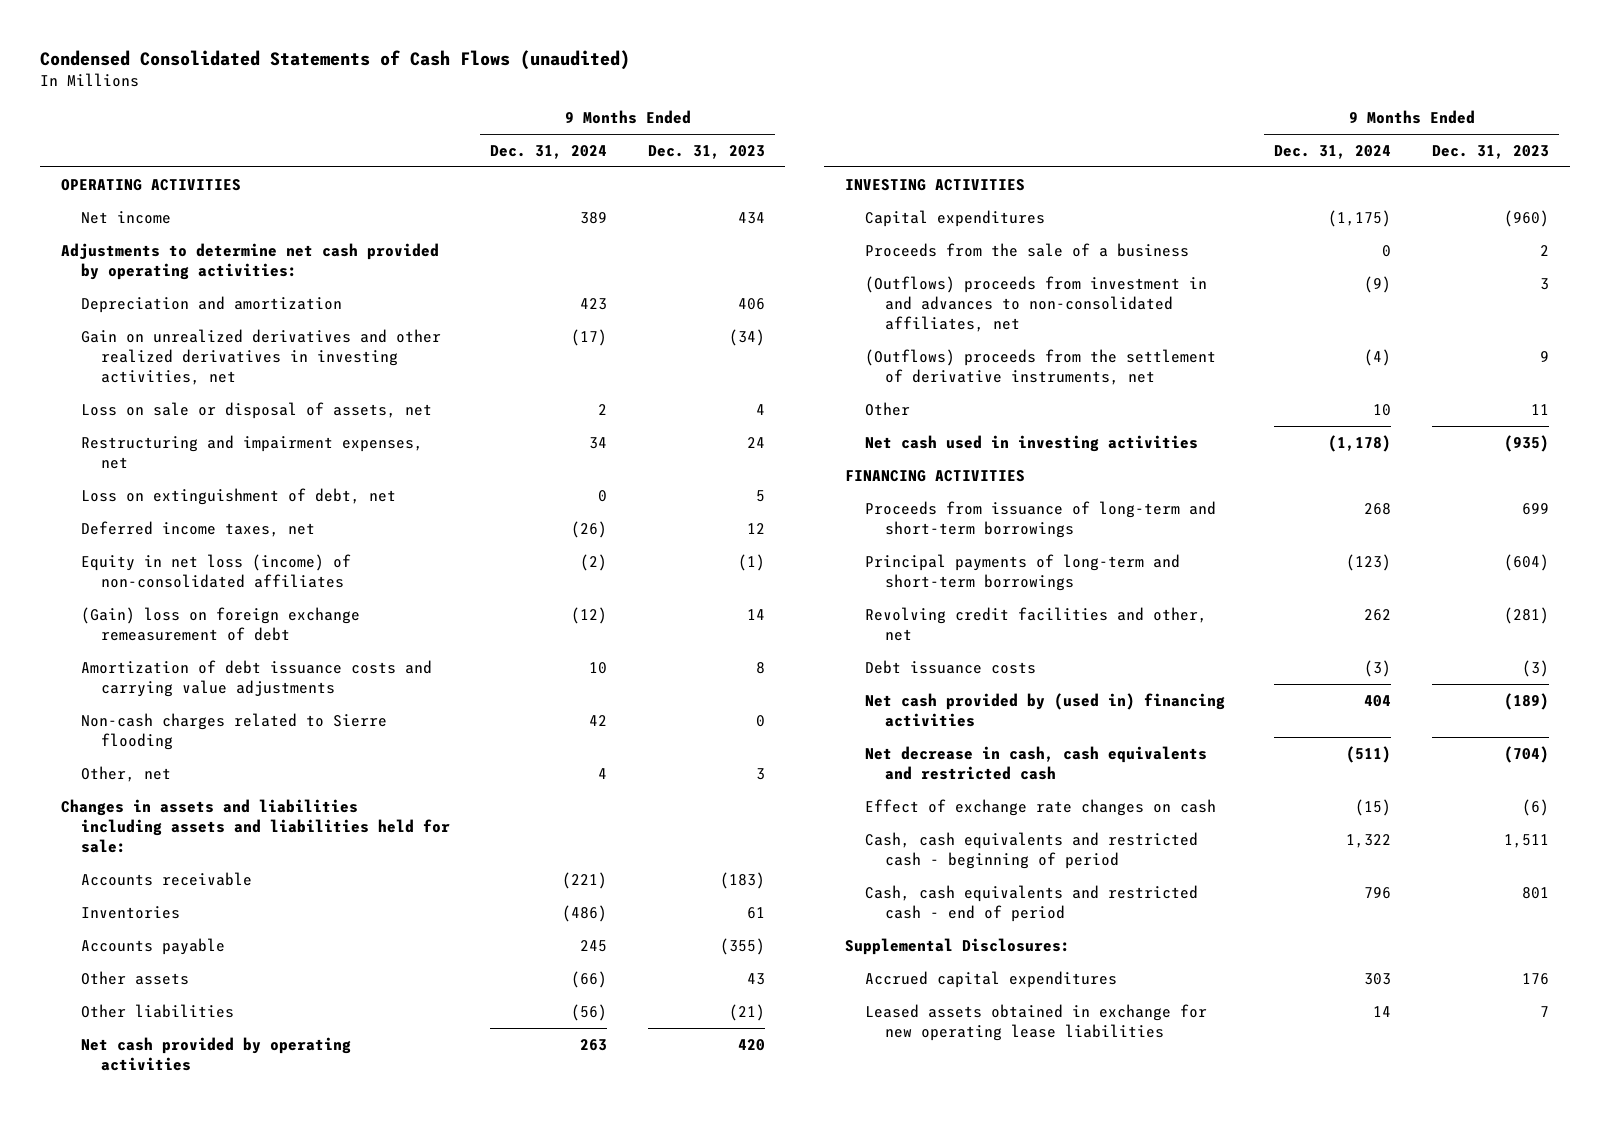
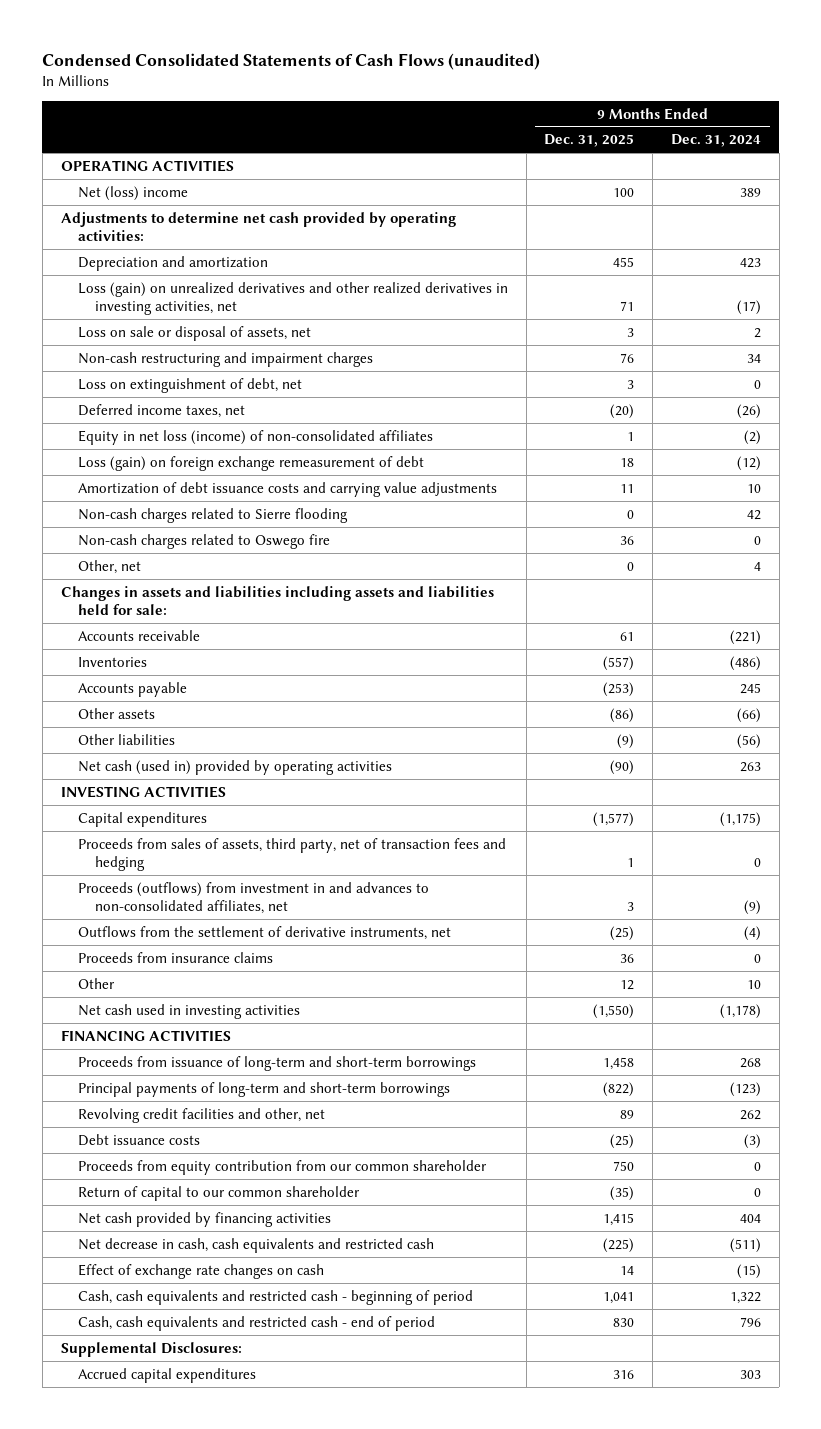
[648,144,766,159] Dec. 31, 2023 -> none
none -> [544,134,635,148] Dec. 31, 2025
[80,210,171,224] Net income -> [77,185,188,201] Net (loss) income
[80,328,441,386] Gain on unrealized derivatives and other realized derivatives in investing activities, net -> [77,281,508,315] Loss (gain) on unrealized derivatives and other realized derivatives in investing activities, net
[80,434,423,470] Restructuring and impairment expenses, net -> [77,351,373,367] Non-cash restructuring and impairment charges
[80,606,360,642] (Gain) loss on foreign exchange remeasurement of debt -> [77,455,424,471] Loss (gain) on foreign exchange remeasurement of debt
none -> [77,533,330,549] Non-cash charges related to Oswego fire
[80,1036,351,1072] Net cash provided by operating activities -> [77,759,392,775] Net cash (used in) provided by operating activities
[864,242,1189,257] Proceeds from the sale of a business -> none
none -> [77,837,506,871] Proceeds from sales of assets, third party, net of transaction fees and hedging
[864,275,1207,333] (Outflows) proceeds from investment in and advances to non-consolidated affiliates, net -> [77,881,429,914] Proceeds (outflows) from investment in and advances to non-consolidated affiliates, net
[864,348,1216,386] (Outflows) proceeds from the settlement of derivative instruments, net -> [77,925,451,940] Outflows from the settlement of derivative instruments, net
none -> [77,951,273,963] Proceeds from insurance claims
none -> [77,1159,487,1175] Proceeds from equity contribution from our common shareholder
none -> [77,1185,360,1201] Return of capital to our common shareholder
[864,692,1225,728] Net cash provided by (used in) financing activities -> [77,1211,331,1227] Net cash provided by financing activities
[864,1003,1207,1042] Leased assets obtained in exchange for new operating lease liabilities -> none

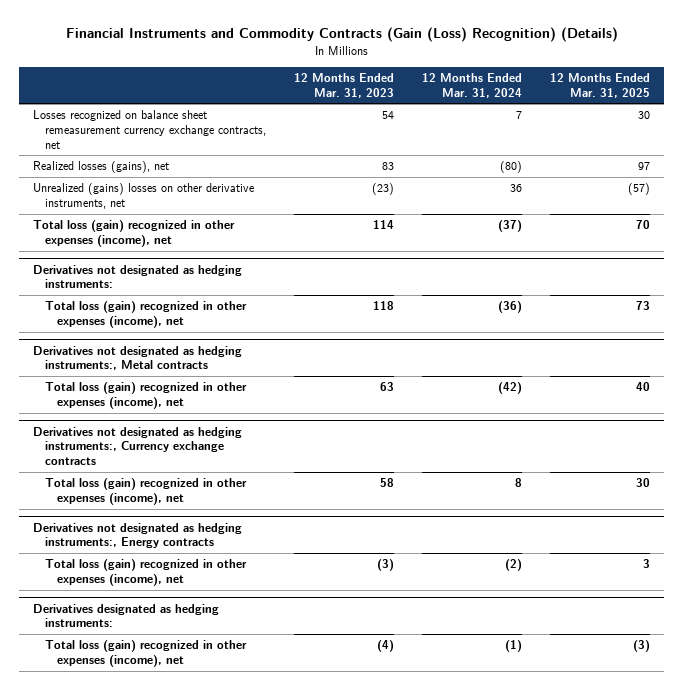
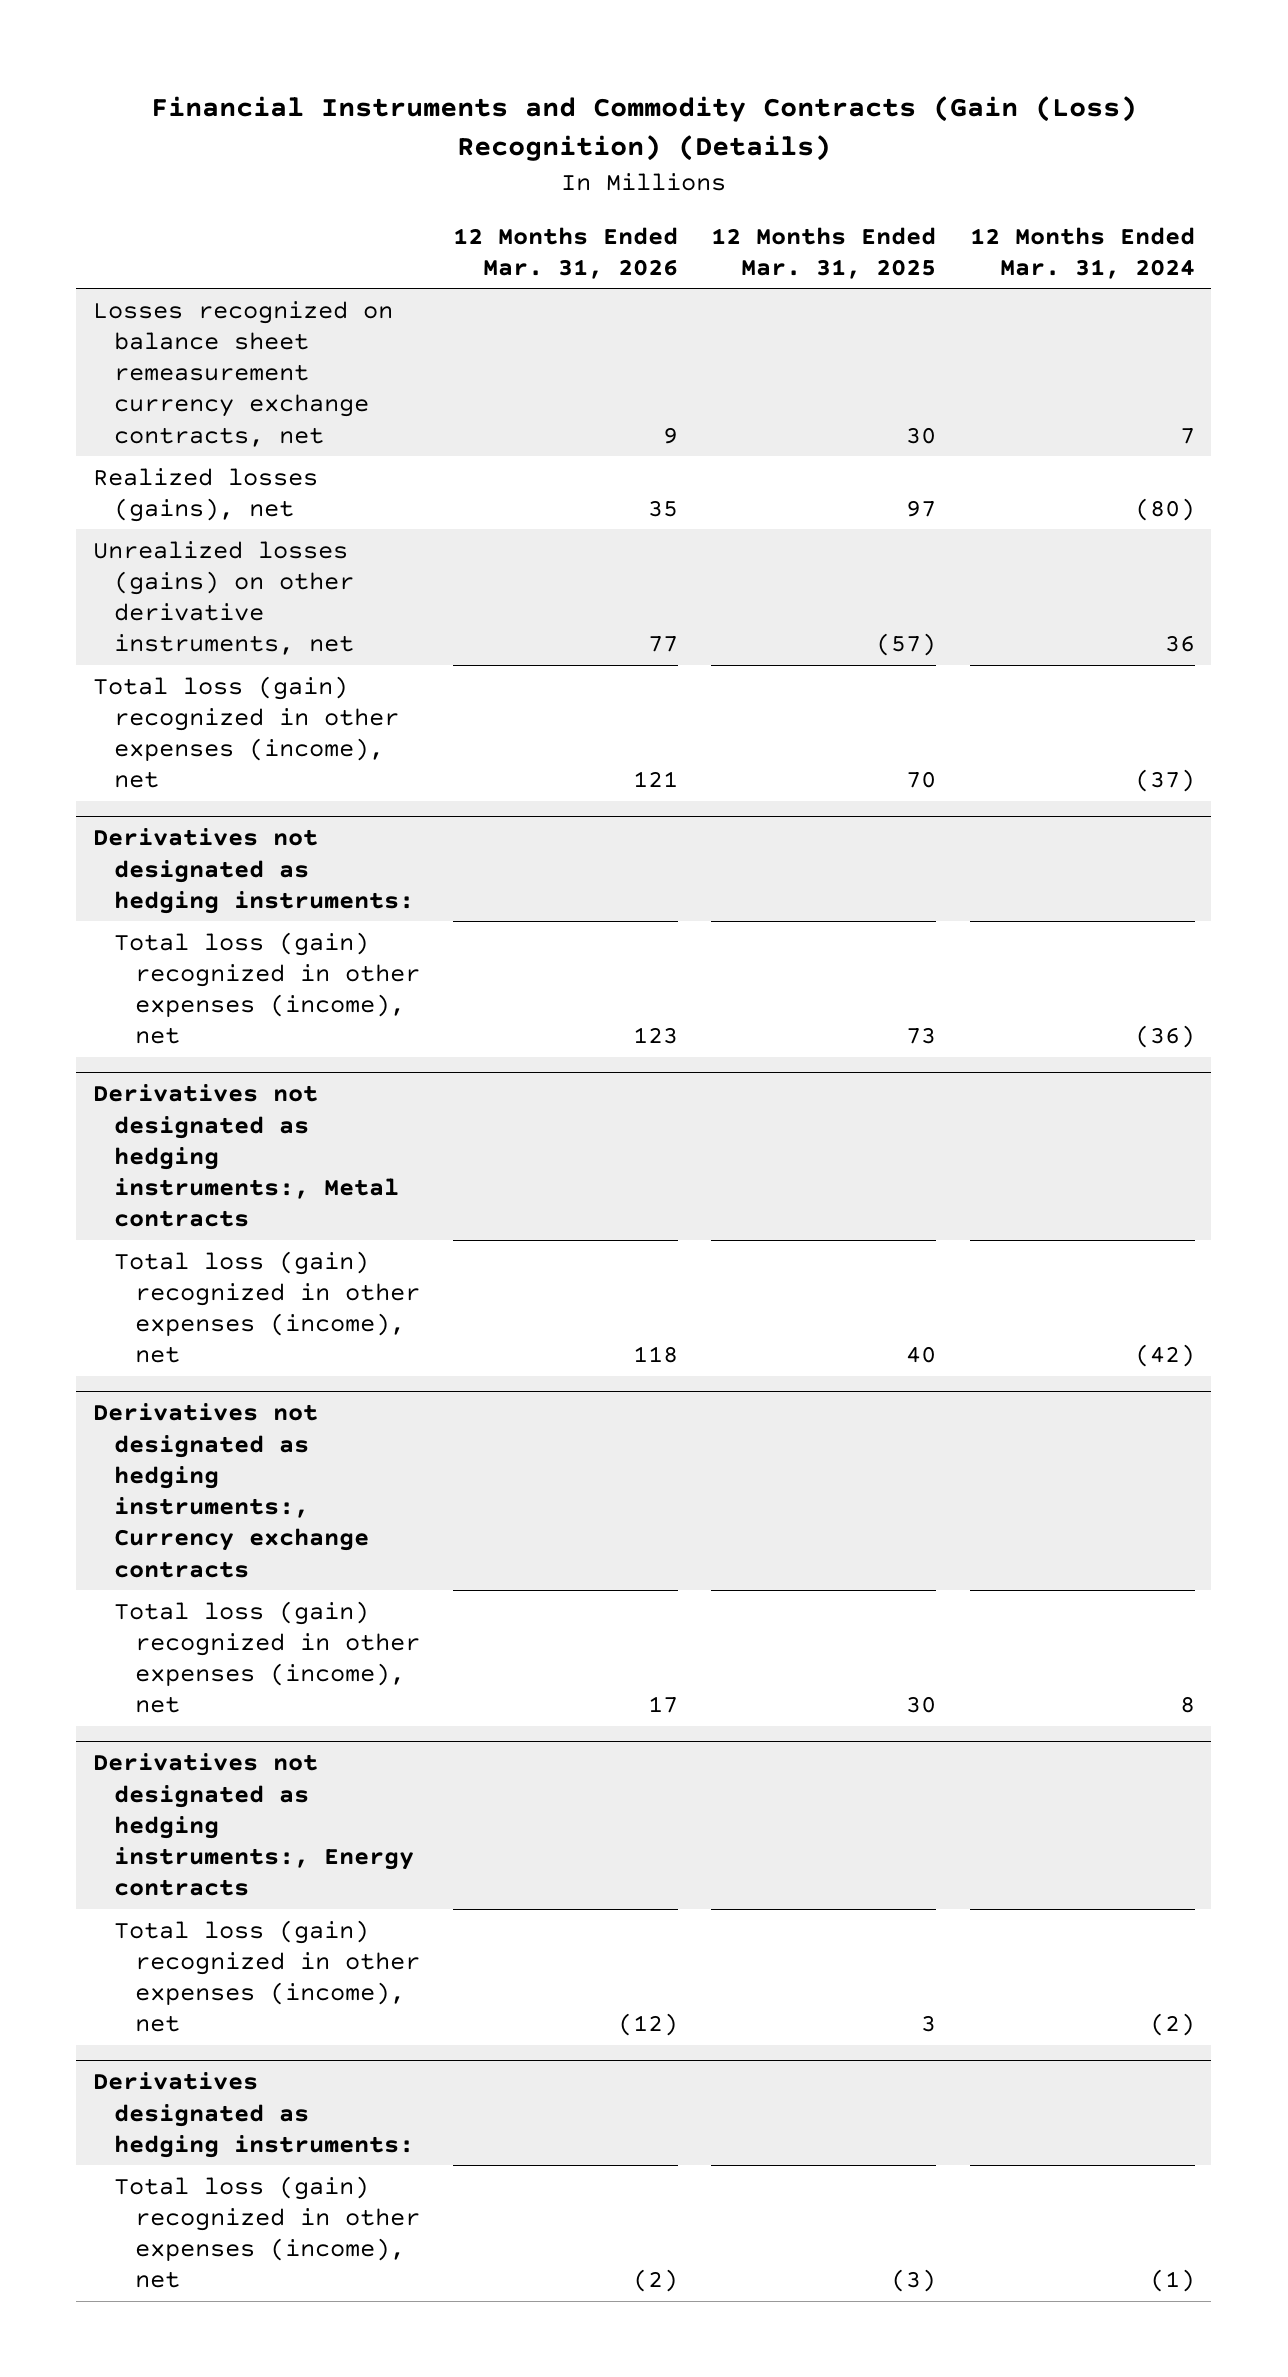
[293,72,394,98] 12 Months Ended Mar. 31, 2023 -> none
none -> [453,226,679,279] 12 Months Ended Mar. 31, 2026
[33,183,255,209] Unrealized (gains) losses on other derivative instruments, net -> [93,540,355,656] Unrealized losses (gains) on other derivative instruments, net

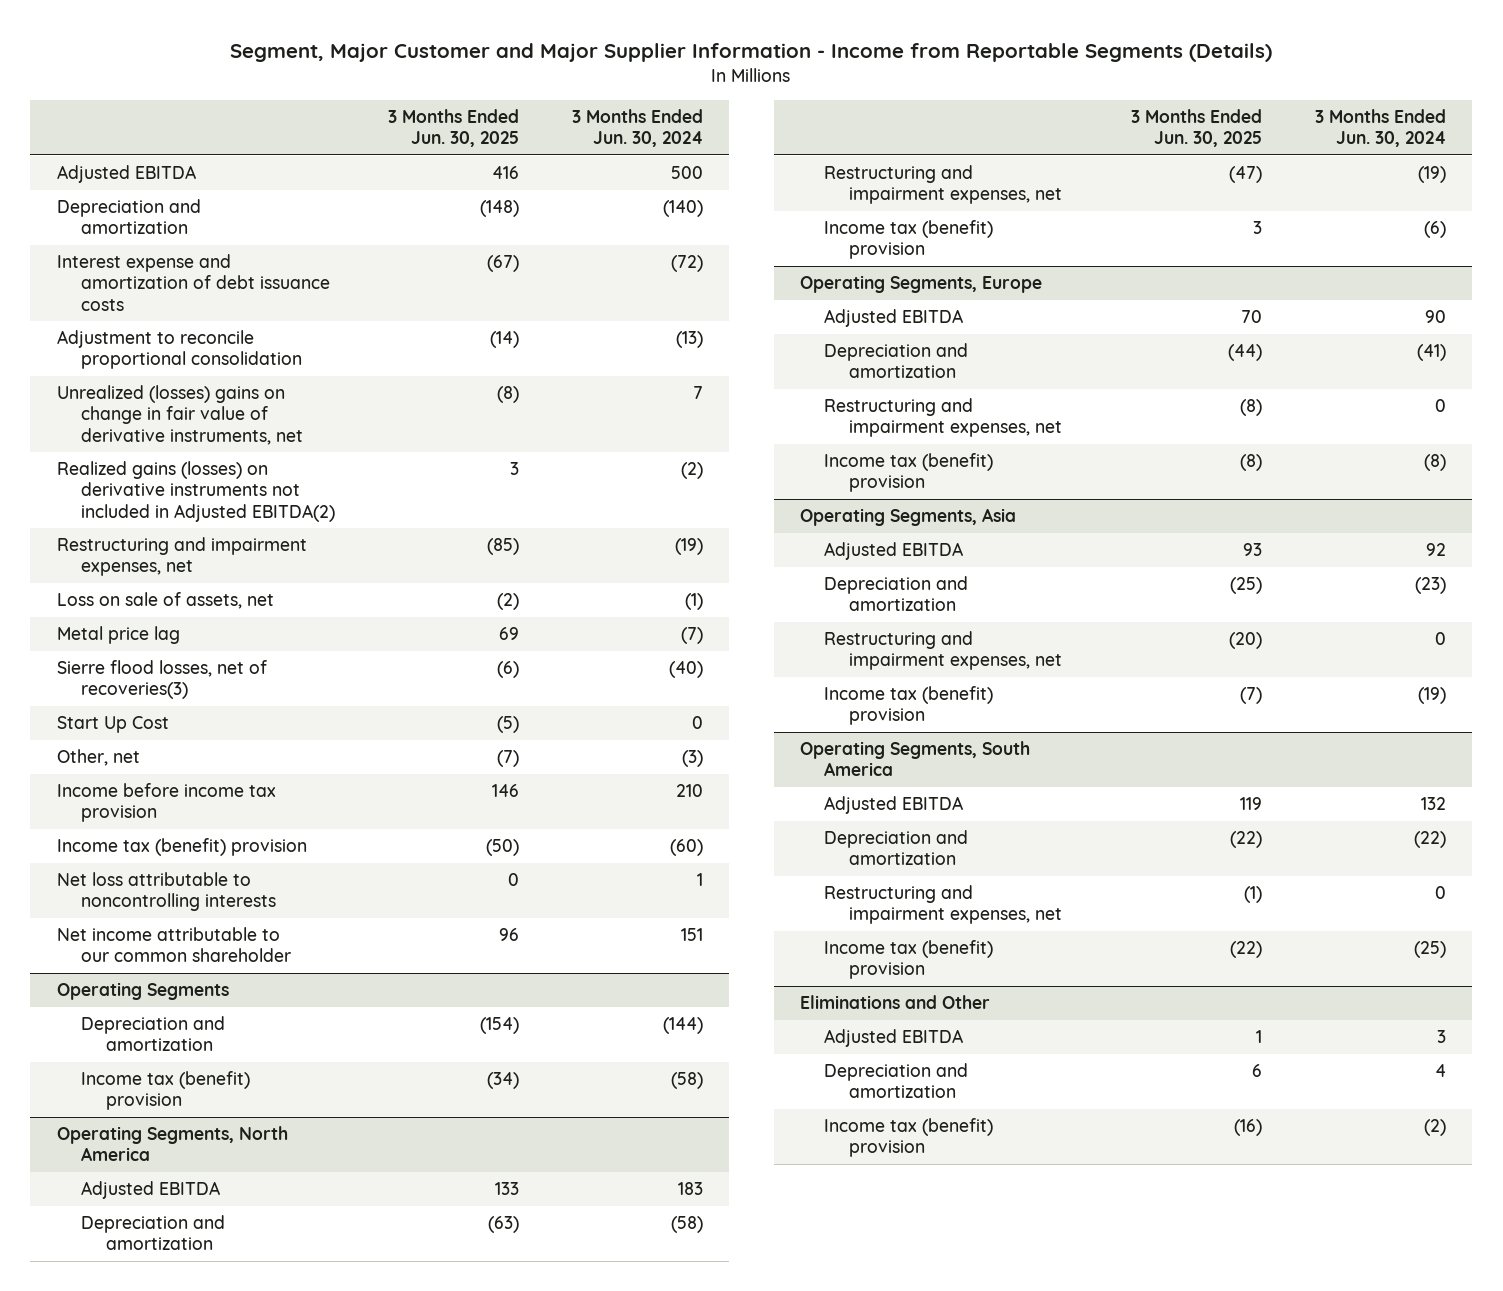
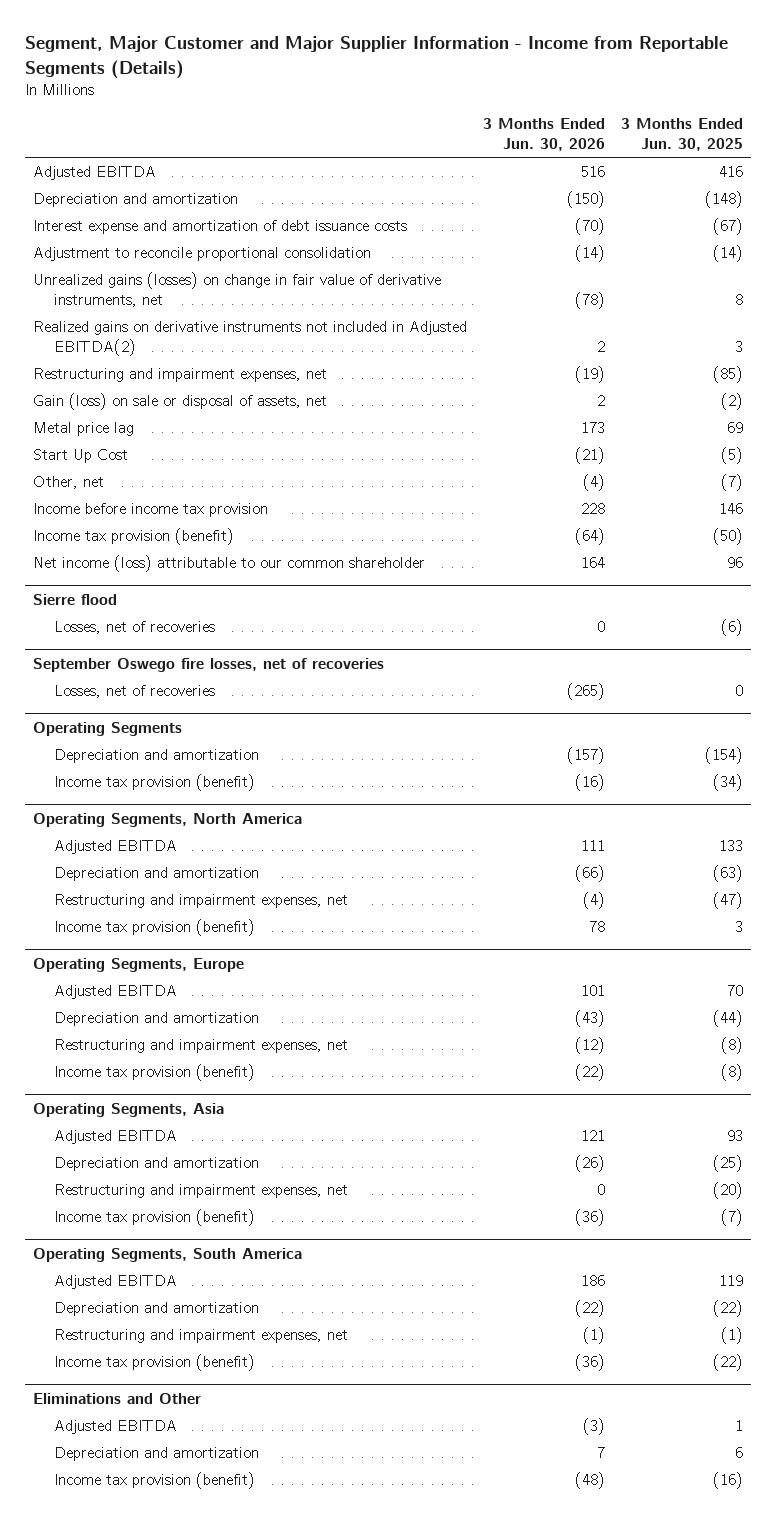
[571,108,703,148] 3 Months Ended Jun. 30, 2024 -> none
none -> [483,118,606,152] 3 Months Ended Jun. 30, 2026
[56,385,304,445] Unrealized (losses) gains on change in fair value of derivative instruments, net -> [33,271,442,307] Unrealized gains (losses) on change in fair value of derivative instruments, net
[497,386,520,404] (8) -> [735,293,744,305] 8
[56,461,336,522] Realized gains (losses) on derivative instruments not included in Adjusted EBITDA(2) -> [33,320,468,356] Realized gains on derivative instruments not included in Adjusted EBITDA(2)
[56,592,274,610] Loss on sale of assets, net -> [33,392,328,410] Gain (loss) on sale or disposal of assets, net
[56,660,267,700] Sierre flood losses, net of recoveries(3) -> none
[56,872,277,912] Net loss attributable to noncontrolling interests -> none
[56,838,307,857] Income tax (benefit) provision -> [33,527,235,545] Income tax provision (benefit)
[56,927,292,963] Net income attributable to our common shareholder -> [33,554,426,572] Net income (loss) attributable to our common shareholder
none -> [33,593,118,605] Sierre flood
none -> [53,620,215,634] Losses, net of recoveries
none -> [33,657,385,672] September Oswego fire losses, net of recoveries
none -> [53,684,215,698] Losses, net of recoveries
[81,1071,251,1111] Income tax (benefit) provision -> [53,773,255,791] Income tax provision (benefit)
[824,220,994,260] Income tax (benefit) provision -> [53,918,255,936] Income tax provision (benefit)
[824,453,994,493] Income tax (benefit) provision -> [53,1063,255,1081] Income tax provision (benefit)
[824,686,994,726] Income tax (benefit) provision -> [53,1208,255,1226] Income tax provision (benefit)
[824,940,994,980] Income tax (benefit) provision -> [53,1353,255,1371] Income tax provision (benefit)
[824,1118,994,1158] Income tax (benefit) provision -> [53,1471,255,1489] Income tax provision (benefit)

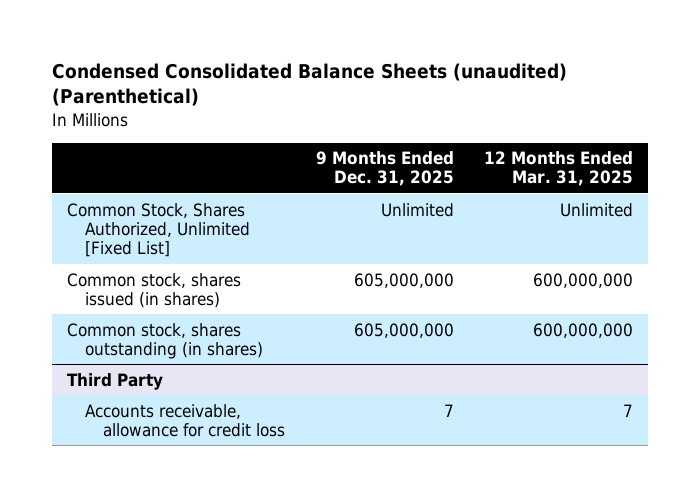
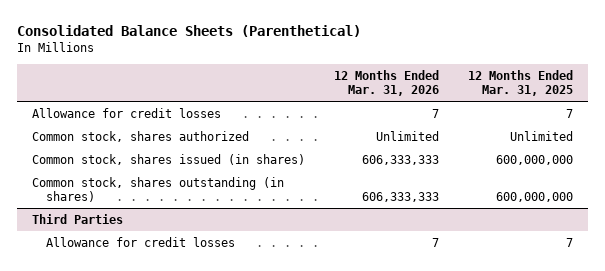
[51,62,567,107] Condensed Consolidated Balance Sheets (unaudited) (Parenthetical) -> [17,24,362,37] Consolidated Balance Sheets (Parenthetical)
[315,151,454,187] 9 Months Ended Dec. 31, 2025 -> none
none -> [334,69,440,97] 12 Months Ended Mar. 31, 2026
none -> [31,107,221,118] Allowance for credit losses
[67,202,251,258] Common Stock, Shares Authorized, Unlimited [Fixed List] -> [31,130,249,142] Common stock, shares authorized
[67,372,164,390] Third Party -> [31,213,123,224] Third Parties
[85,403,286,437] Accounts receivable, allowance for credit loss -> [45,236,235,247] Allowance for credit losses

